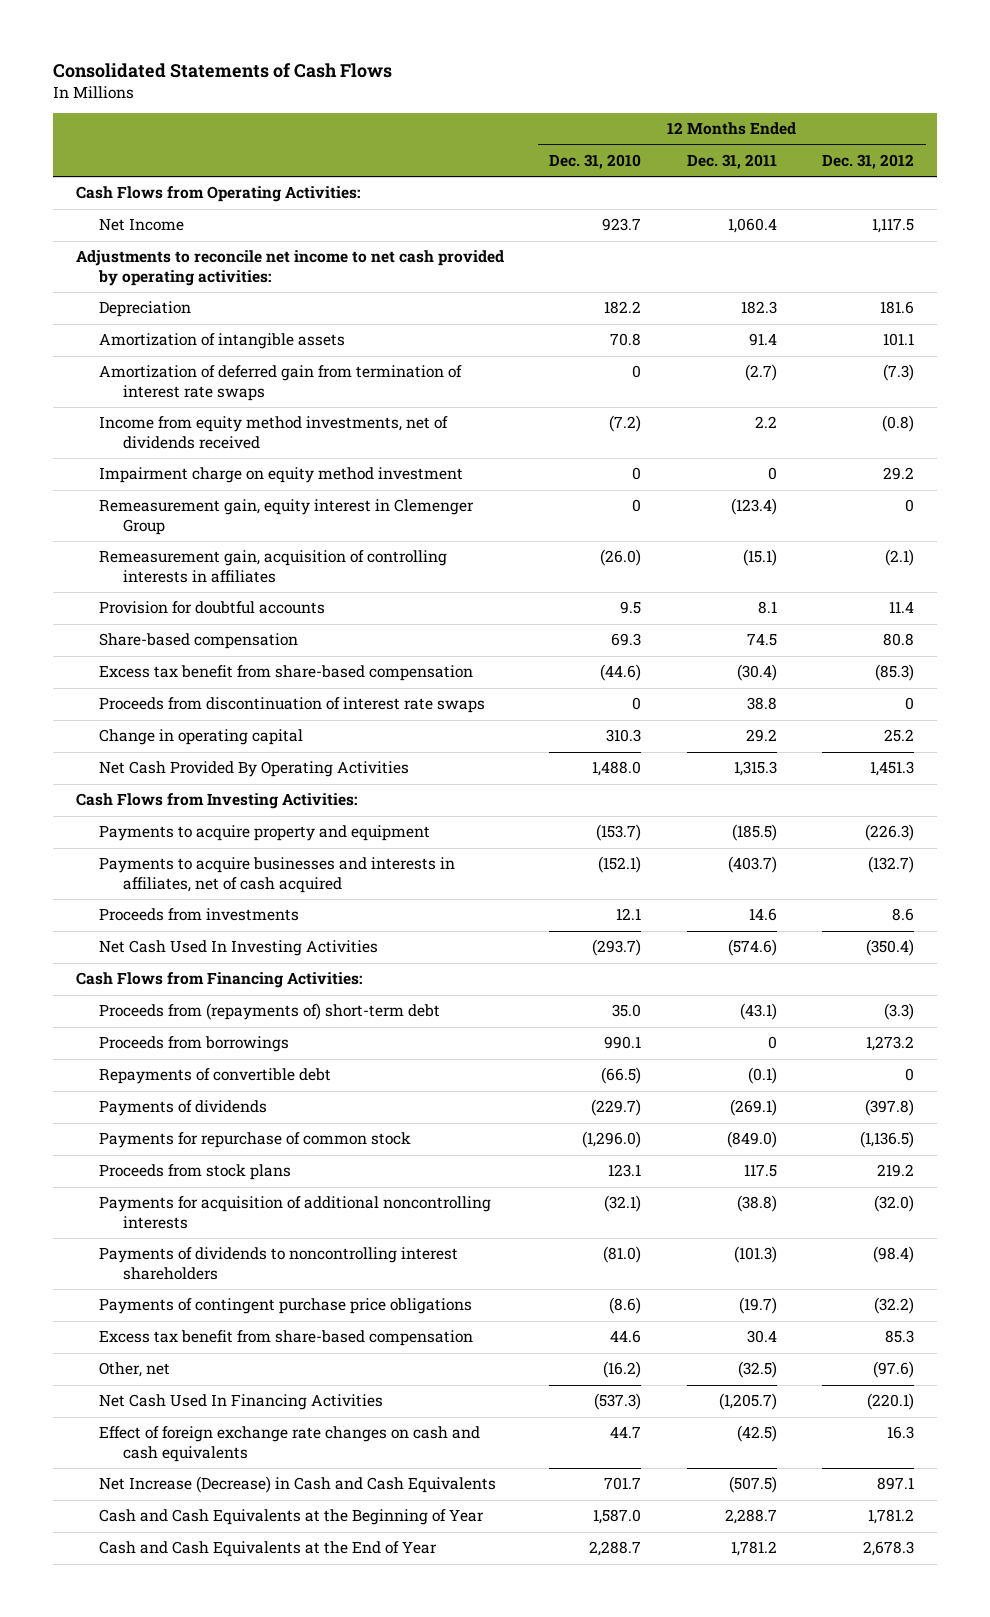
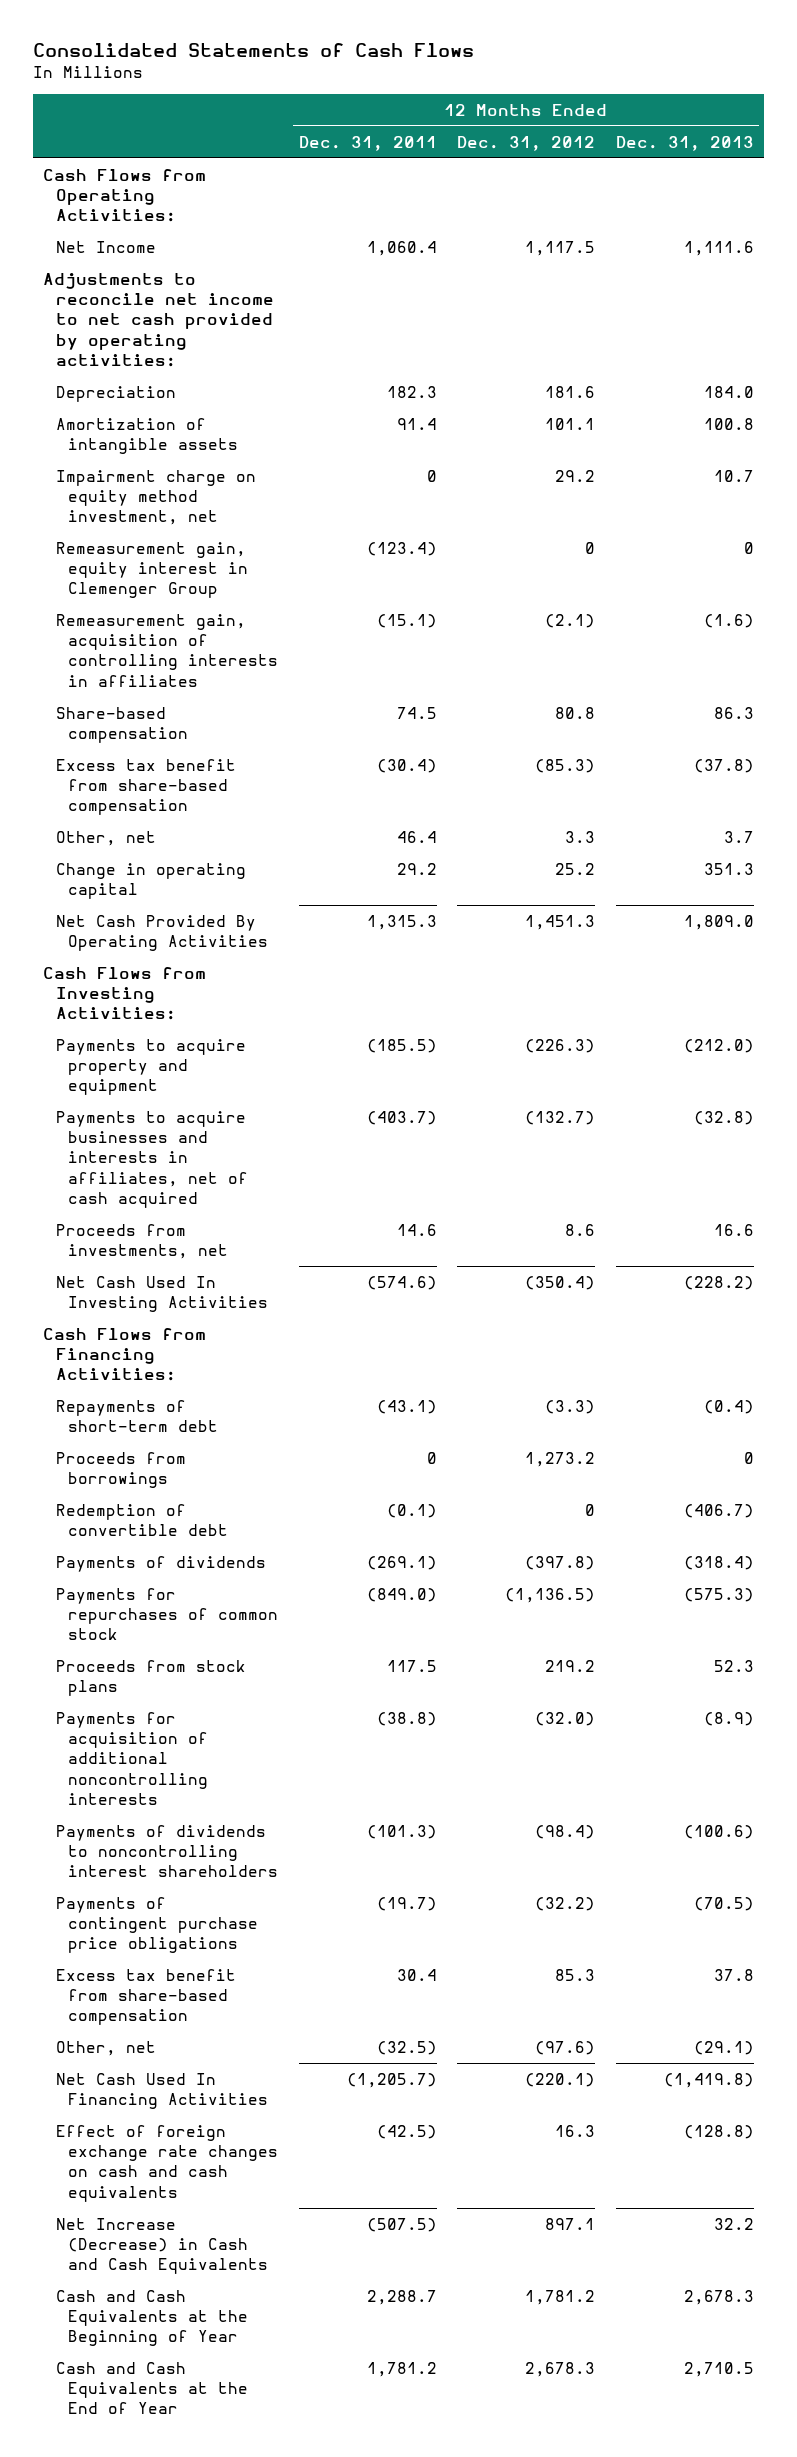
[549,154,642,170] Dec. 31, 2010 -> none
none -> [615,135,754,151] Dec. 31, 2013
[99,365,463,402] Amortization of deferred gain from termination of interest rate swaps -> none
[99,416,449,450] Income from equity method investments, net of dividends received -> none
[99,467,464,484] Impairment charge on equity method investment -> [55,469,256,526] Impairment charge on equity method investment, net
[99,601,326,615] Provision for doubtful accounts -> none
[99,697,486,714] Proceeds from discontinuation of interest rate swaps -> none
none -> [55,830,156,846] Other, net
[99,908,300,922] Proceeds from investments -> [55,1223,229,1260] Proceeds from investments, net
[99,1003,441,1021] Proceeds from (repayments of) short-term debt -> [55,1399,219,1433] Repayments of short-term debt
[99,1068,332,1085] Repayments of convertible debt -> [55,1503,229,1537] Redemption of convertible debt
[99,1132,412,1149] Payments for repurchase of common stock -> [55,1587,279,1641] Payments for repurchases of common stock

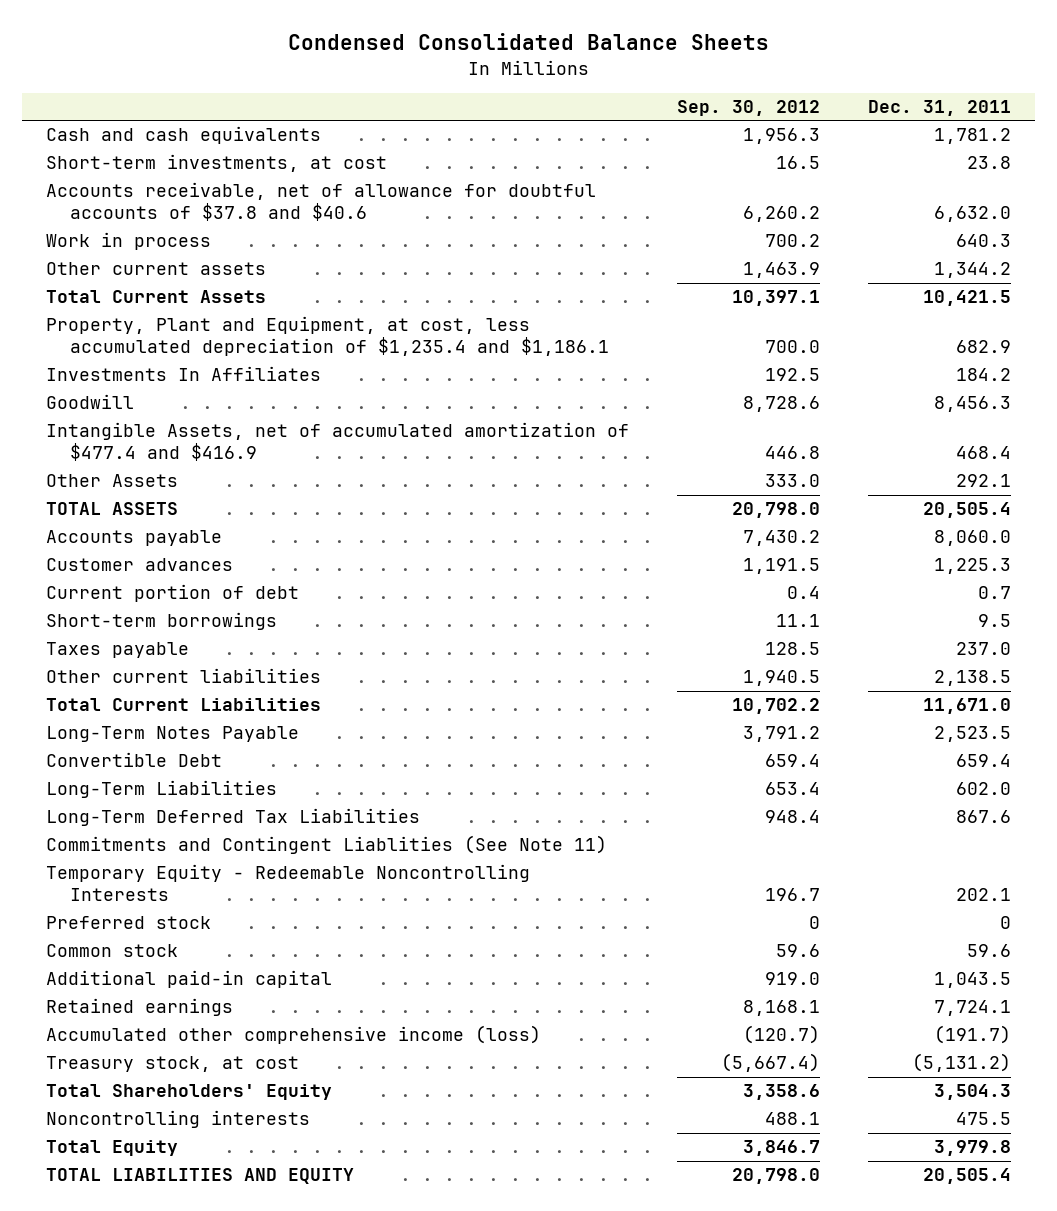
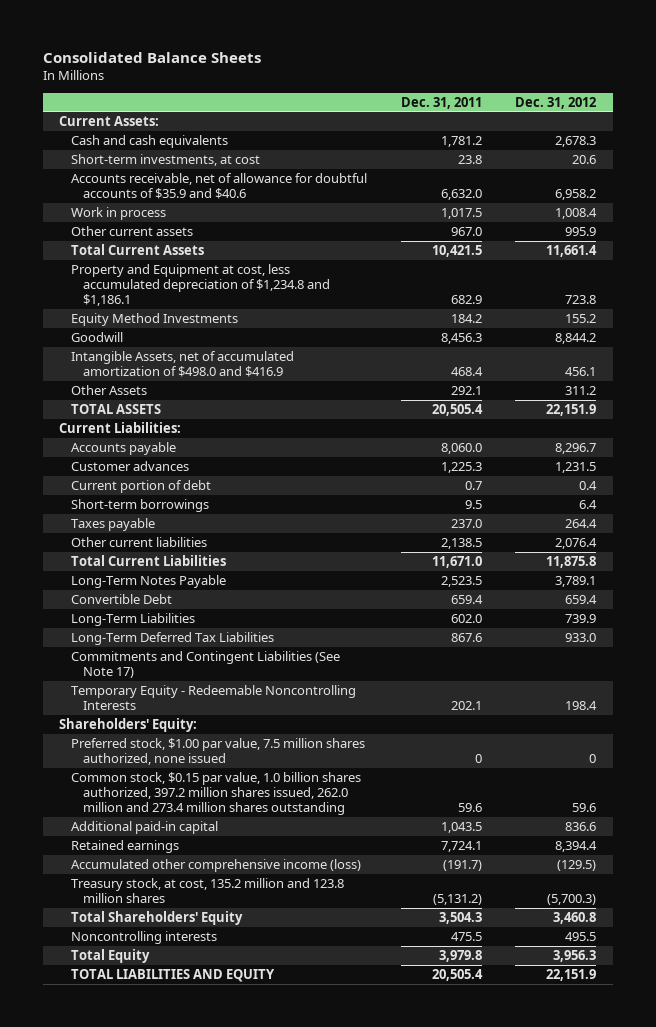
[287,33,769,51] Condensed Consolidated Balance Sheets -> [42,51,261,63] Consolidated Balance Sheets
[677,100,821,117] Sep. 30, 2012 -> none
none -> [515,96,597,109] Dec. 31, 2012
none -> [59,115,160,126] Current Assets:
[46,182,597,222] Accounts receivable, net of allowance for doubtful accounts of $37.8 and $40.6 -> [71,172,368,200] Accounts receivable, net of allowance for doubtful accounts of $35.9 and $40.6
[956,234,1012,248] 640.3 -> [440,207,482,219] 1,017.5
[934,262,1012,279] 1,344.2 -> [450,226,482,236] 967.0
[46,316,609,357] Property, Plant and Equipment, at cost, less accumulated depreciation of $1,235.4 and $1,186.1 -> [71,263,331,307] Property and Equipment at cost, less accumulated depreciation of $1,234.8 and $1,186.1
[46,366,322,382] Investments In Affiliates -> [71,312,239,326] Equity Method Investments
[46,422,630,462] Intangible Assets, net of accumulated amortization of $477.4 and $416.9 -> [71,350,295,378] Intangible Assets, net of accumulated amortization of $498.0 and $416.9
none -> [59,421,182,433] Current Liabilities:
[46,835,608,855] Commitments and Contingent Liablities (See Note 11) -> [71,650,341,679] Commitments and Contingent Liabilities (See Note 17)
none -> [59,717,198,732] Shareholders' Equity:
[46,916,212,930] Preferred stock -> [71,737,366,766] Preferred stock, $1.00 par value, 7.5 million shares authorized, none issued
[46,944,179,958] Common stock -> [71,771,362,816] Common stock, $0.15 par value, 1.0 billion shares authorized, 397.2 million shares issued, 262.0 million and 273.4 million shares outstanding
[46,1056,300,1073] Treasury stock, at cost -> [71,877,345,904] Treasury stock, at cost, 135.2 million and 123.8 million shares

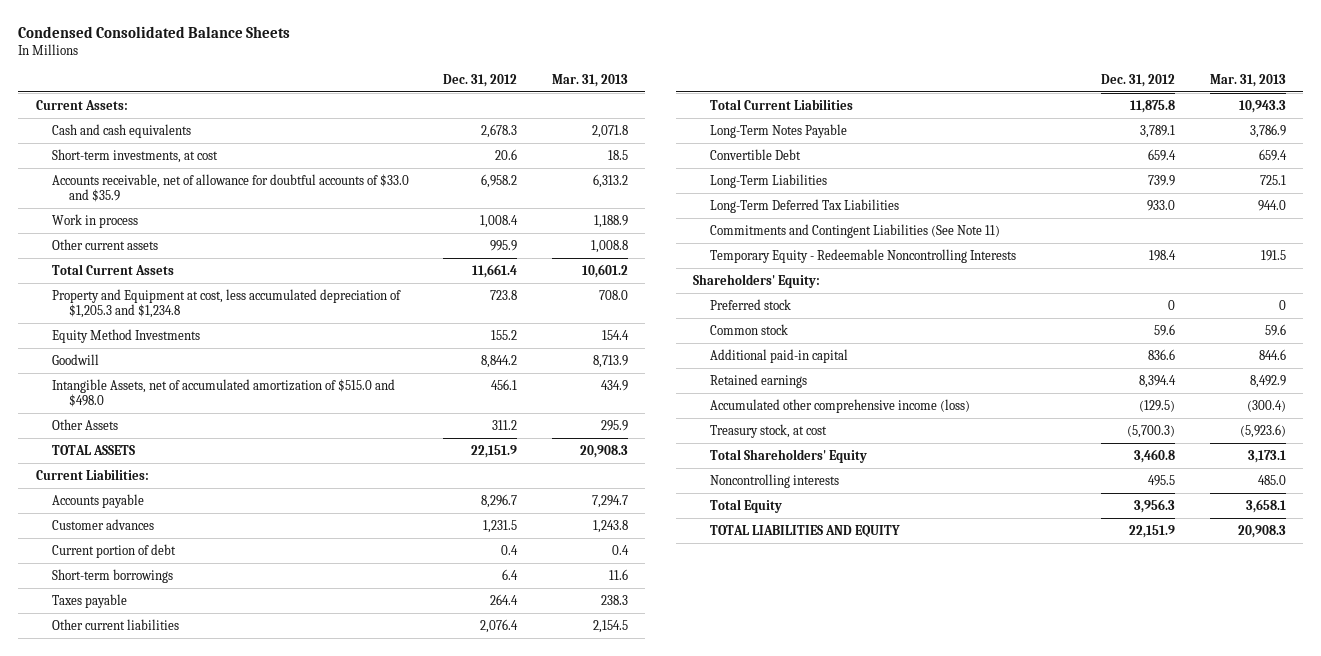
[42,51,261,63] Consolidated Balance Sheets -> [18,25,291,38] Condensed Consolidated Balance Sheets
[400,96,482,109] Dec. 31, 2011 -> none
none -> [551,73,628,87] Mar. 31, 2013
[71,172,368,200] Accounts receivable, net of allowance for doubtful accounts of $35.9 and $40.6 -> [52,173,410,203] Accounts receivable, net of allowance for doubtful accounts of $33.0 and $35.9
[71,263,331,307] Property and Equipment at cost, less accumulated depreciation of $1,234.8 and $1,186.1 -> [52,288,402,319] Property and Equipment at cost, less accumulated depreciation of $1,205.3 and $1,234.8
[71,350,295,378] Intangible Assets, net of accumulated amortization of $498.0 and $416.9 -> [52,378,396,408] Intangible Assets, net of accumulated amortization of $515.0 and $498.0
[71,650,341,679] Commitments and Contingent Liabilities (See Note 17) -> [709,223,1000,238] Commitments and Contingent Liabilities (See Note 11)
[71,737,366,766] Preferred stock, $1.00 par value, 7.5 million shares authorized, none issued -> [709,298,791,310] Preferred stock
[71,771,362,816] Common stock, $0.15 par value, 1.0 billion shares authorized, 397.2 million shares issued, 262.0 million and 273.4 million shares outstanding -> [709,323,788,335] Common stock
[71,877,345,904] Treasury stock, at cost, 135.2 million and 123.8 million shares -> [709,423,827,438] Treasury stock, at cost

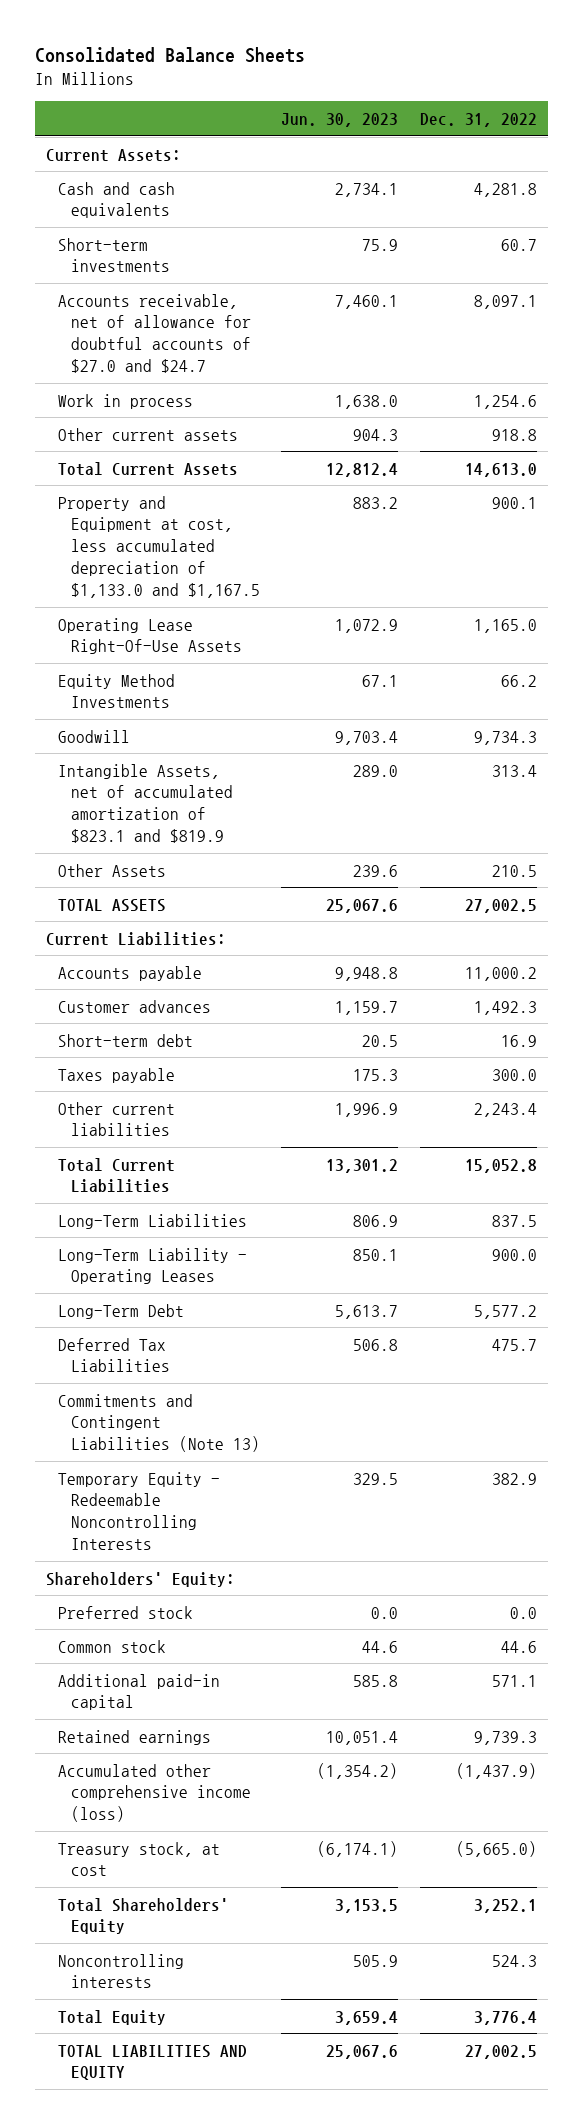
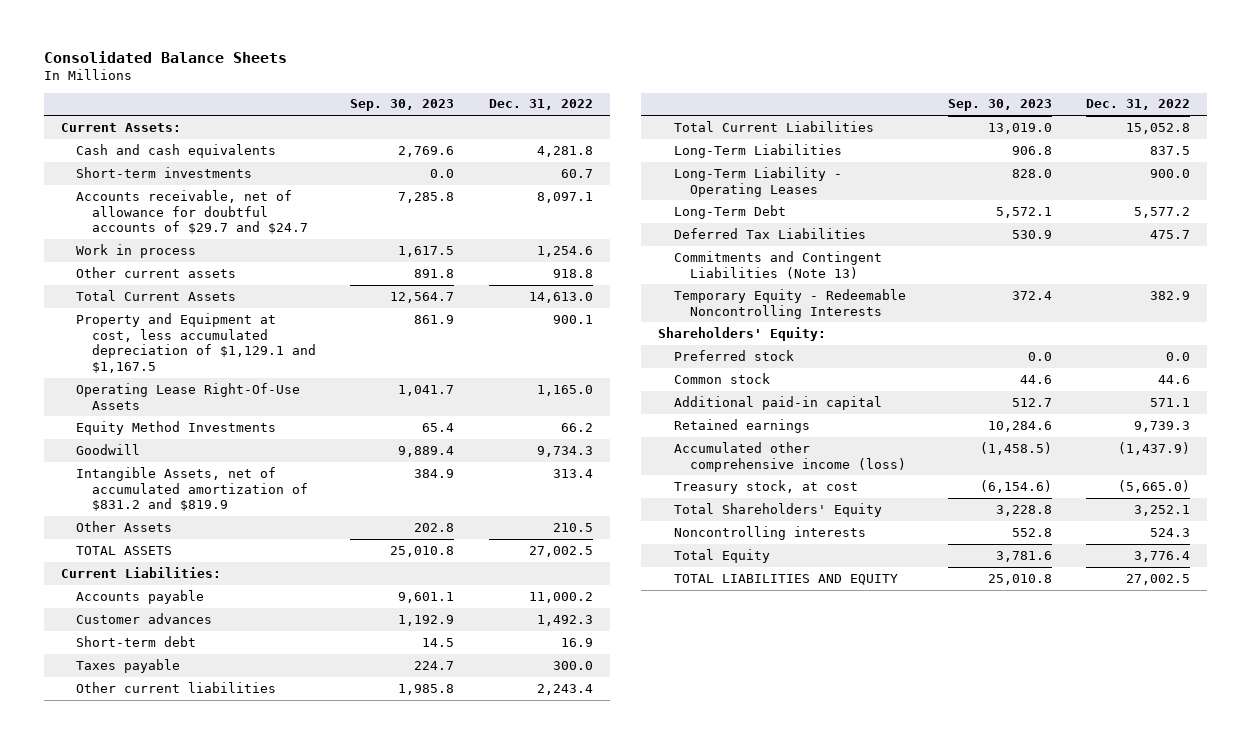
[281,112,399,127] Jun. 30, 2023 -> none
none -> [350,99,455,112] Sep. 30, 2023
[58,293,251,374] Accounts receivable, net of allowance for doubtful accounts of $27.0 and $24.7 -> [76,189,309,235] Accounts receivable, net of allowance for doubtful accounts of $29.7 and $24.7
[58,495,260,599] Property and Equipment at cost, less accumulated depreciation of $1,133.0 and $1,167.5 -> [76,312,317,374] Property and Equipment at cost, less accumulated depreciation of $1,129.1 and $1,167.5
[58,763,233,844] Intangible Assets, net of accumulated amortization of $823.1 and $819.9 -> [76,466,309,512] Intangible Assets, net of accumulated amortization of $831.2 and $819.9

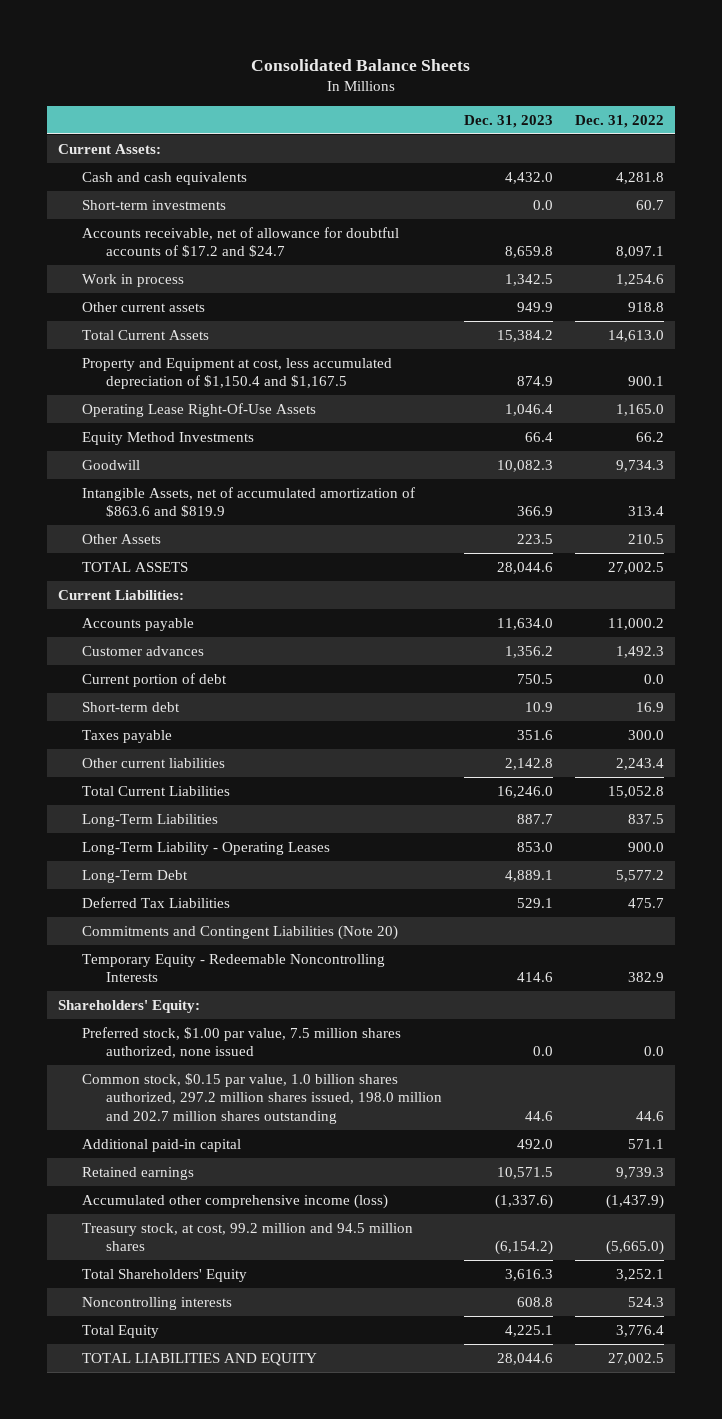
[350,99,455,112] Sep. 30, 2023 -> none
none -> [463,114,553,128] Dec. 31, 2023
[76,189,309,235] Accounts receivable, net of allowance for doubtful accounts of $29.7 and $24.7 -> [82,226,400,258] Accounts receivable, net of allowance for doubtful accounts of $17.2 and $24.7
[76,312,317,374] Property and Equipment at cost, less accumulated depreciation of $1,129.1 and $1,167.5 -> [82,357,393,390] Property and Equipment at cost, less accumulated depreciation of $1,150.4 and $1,167.5
[76,466,309,512] Intangible Assets, net of accumulated amortization of $831.2 and $819.9 -> [82,486,416,518] Intangible Assets, net of accumulated amortization of $863.6 and $819.9
none -> [82,672,228,687] Current portion of debt
[673,250,882,279] Commitments and Contingent Liabilities (Note 13) -> [82,924,399,940] Commitments and Contingent Liabilities (Note 20)
[673,349,794,361] Preferred stock -> [82,1026,402,1059] Preferred stock, $1.00 par value, 7.5 million shares authorized, none issued
[673,372,770,384] Common stock -> [82,1072,443,1124] Common stock, $0.15 par value, 1.0 billion shares authorized, 297.2 million shares issued, 198.0 million and 202.7 million shares outstanding
[673,479,858,494] Treasury stock, at cost -> [82,1222,414,1252] Treasury stock, at cost, 99.2 million and 94.5 million shares

